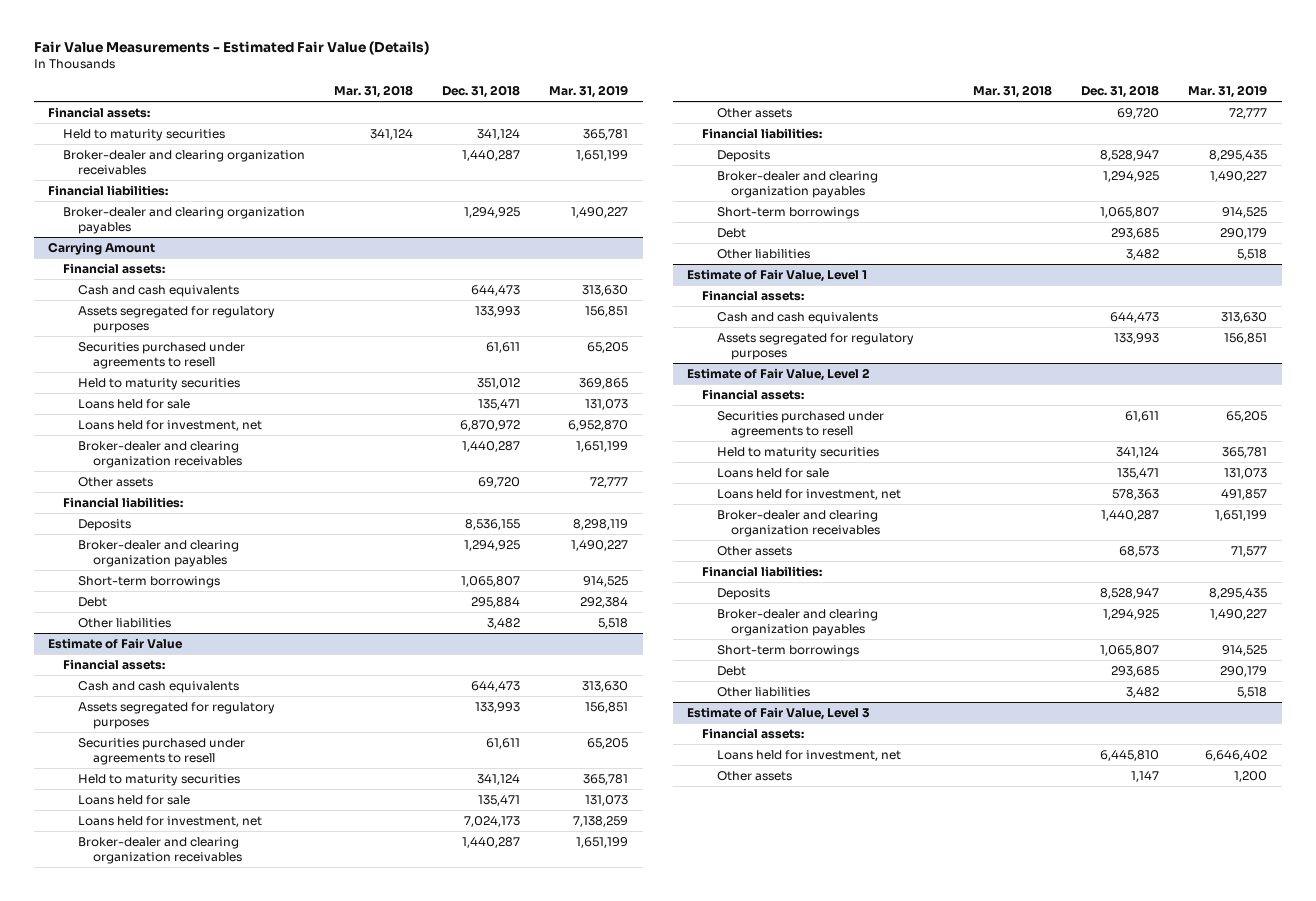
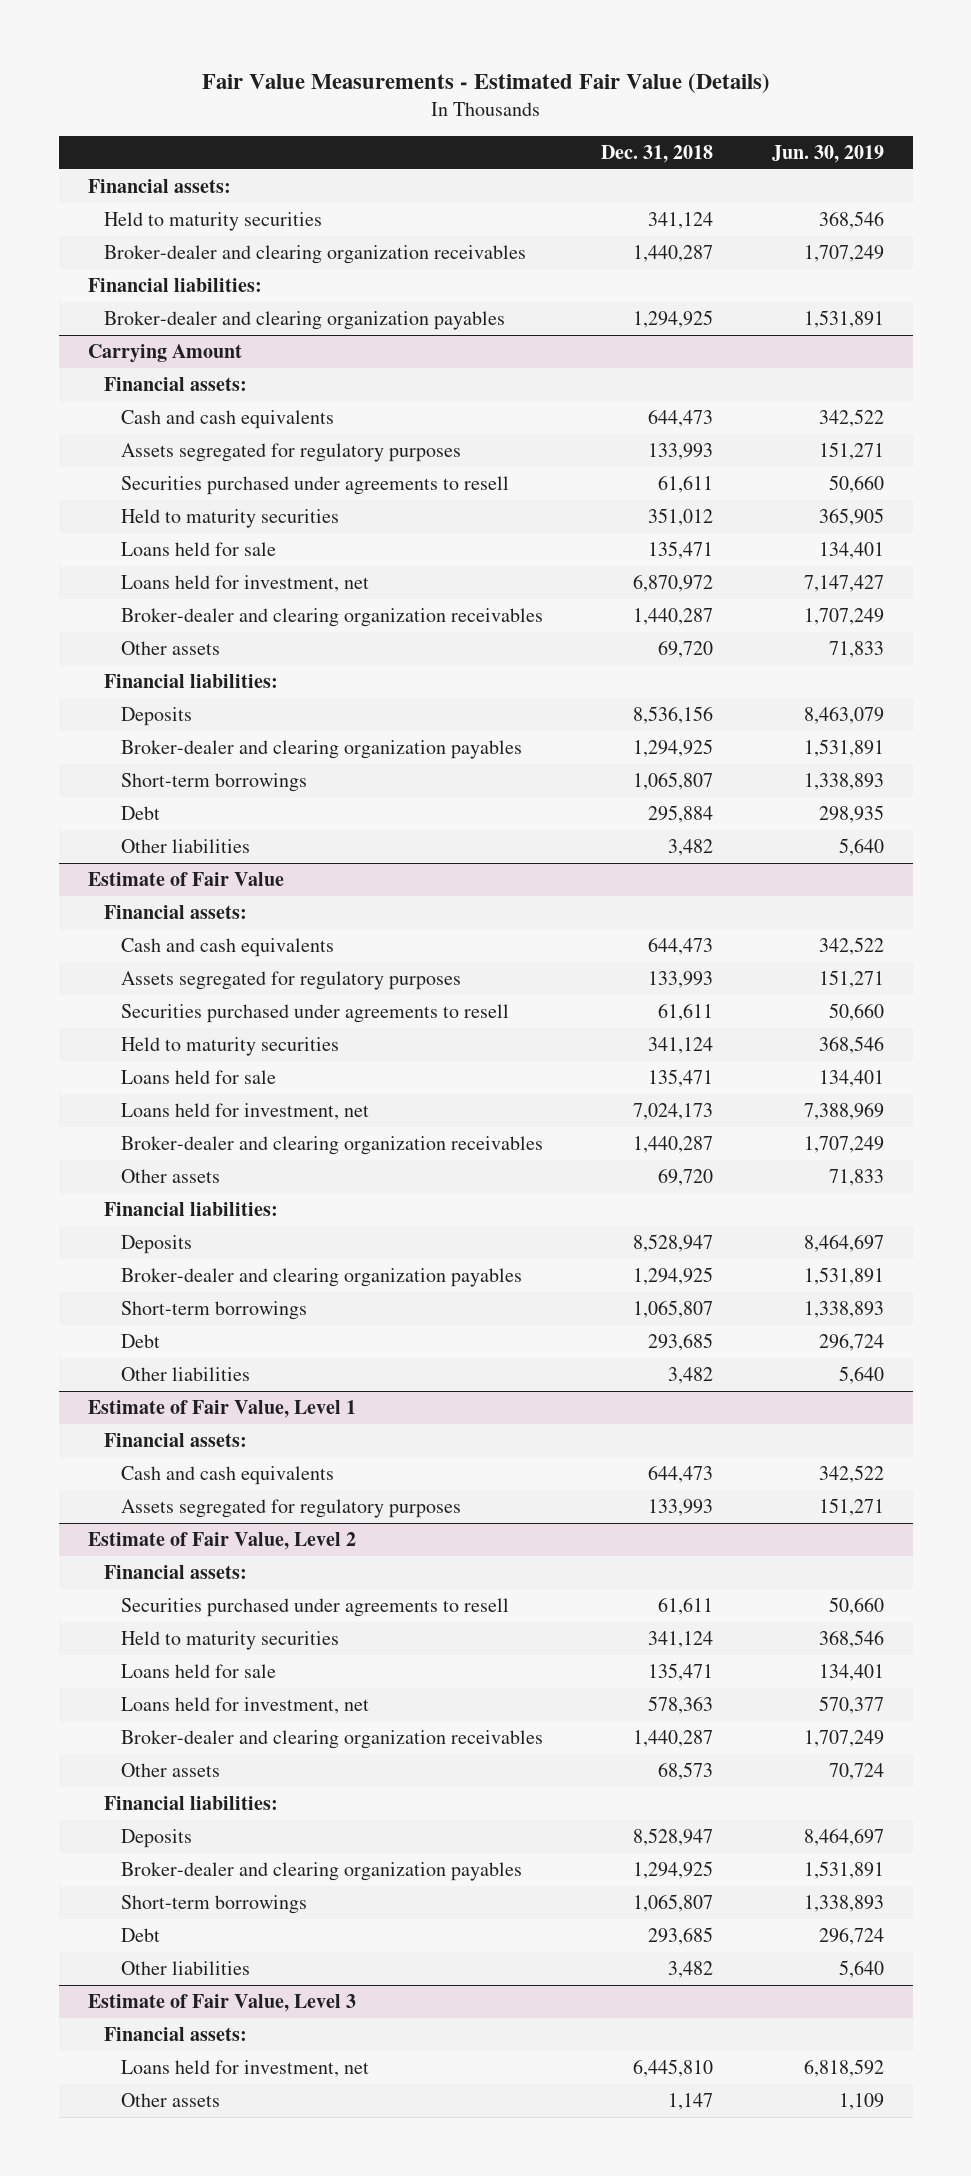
[334,85,414,99] Mar. 31, 2018 -> none
[549,85,629,99] Mar. 31, 2019 -> none
none -> [771,144,884,163] Jun. 30, 2019
[465,518,521,530] 8,536,155 -> [633,705,714,724] 8,536,156

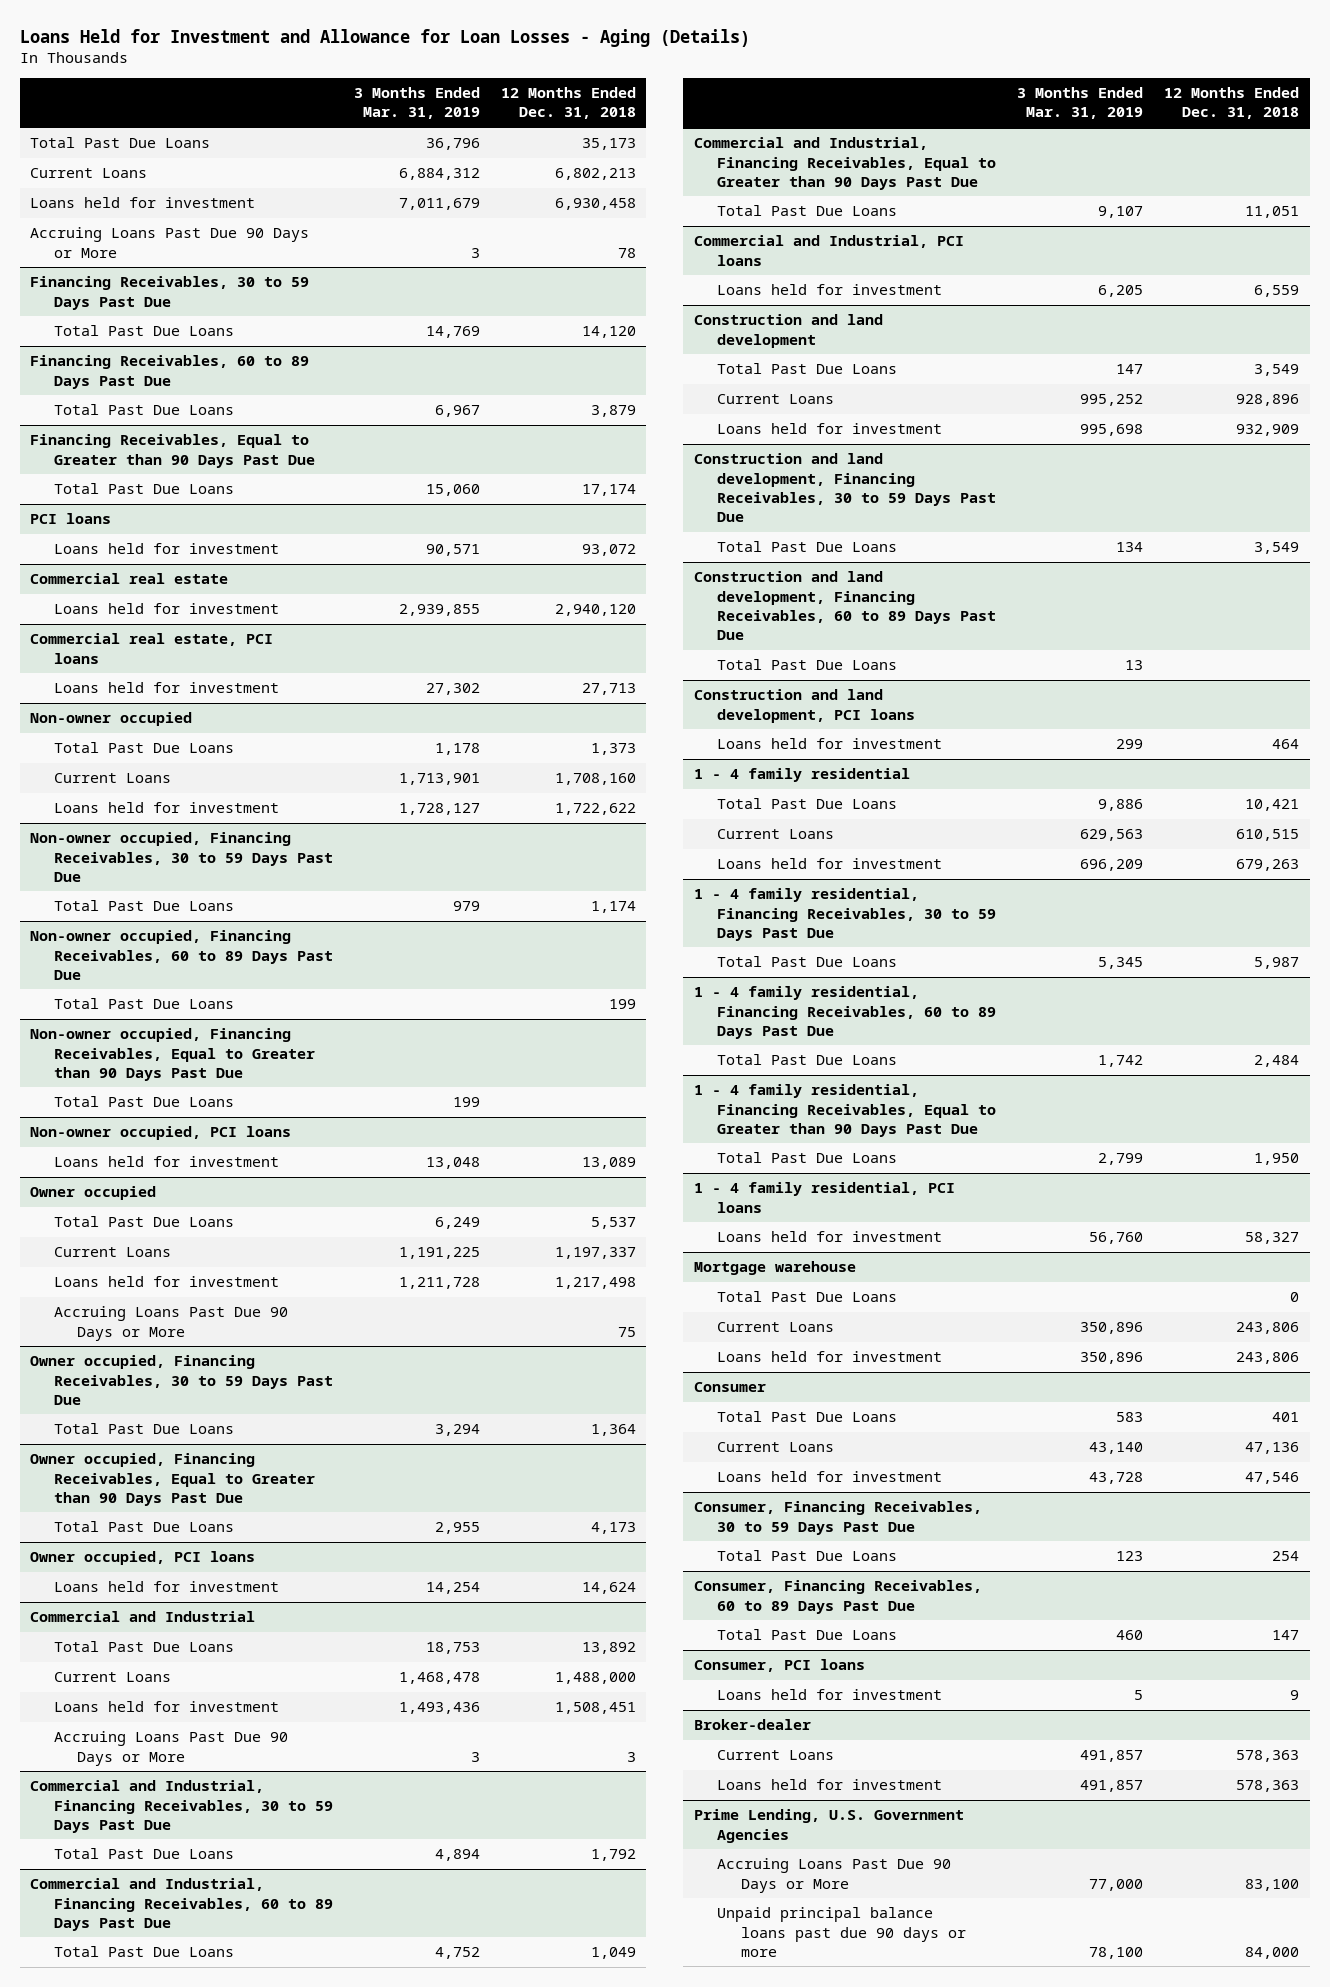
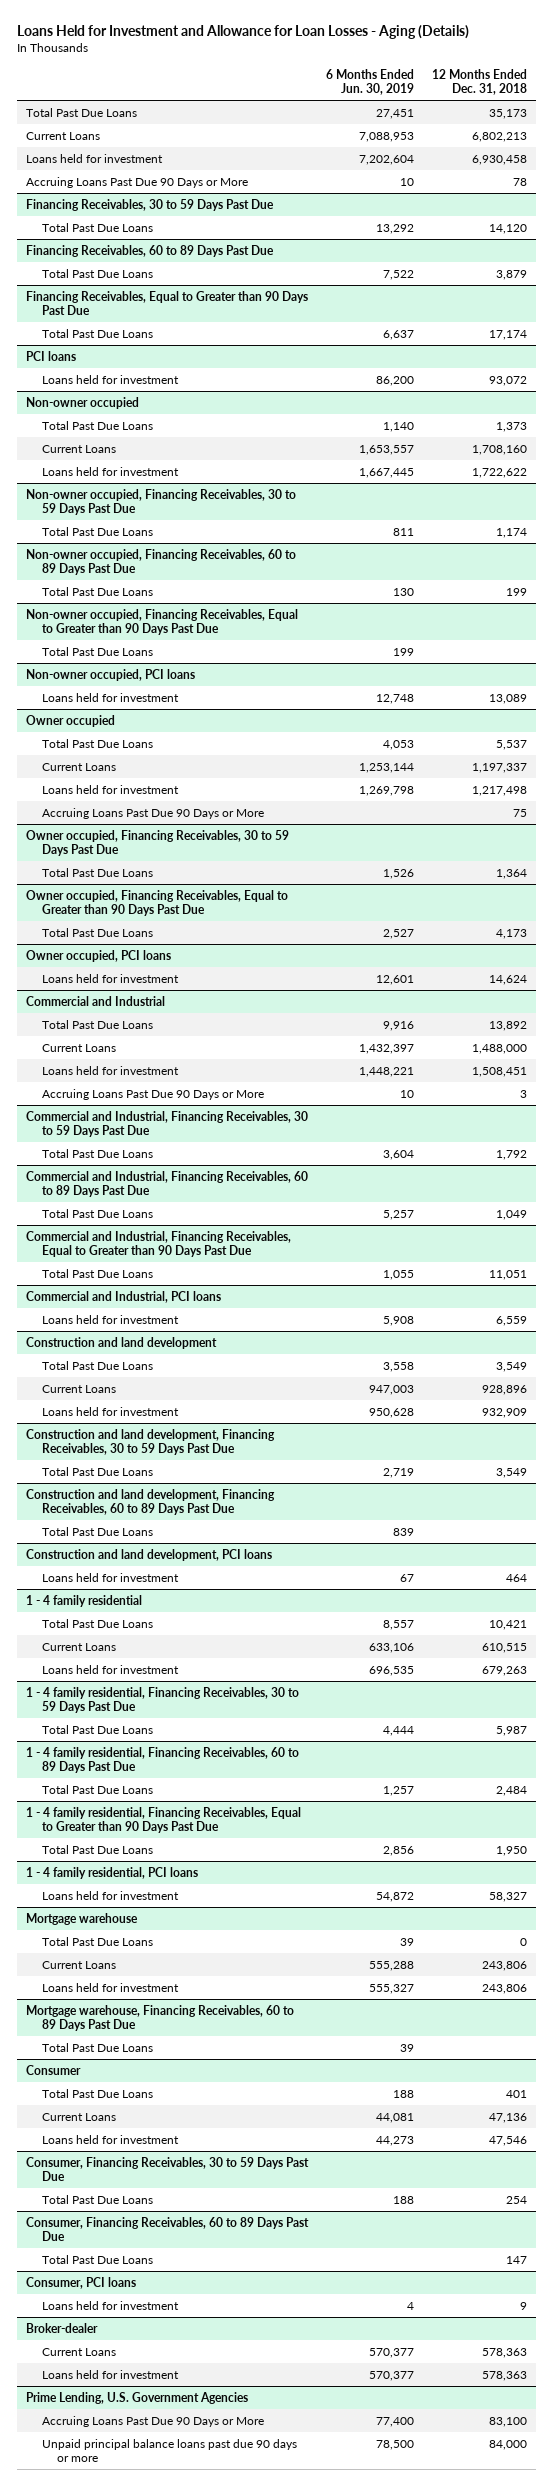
[353,87,480,120] 3 Months Ended Mar. 31, 2019 -> none
none -> [326,69,415,96] 6 Months Ended Jun. 30, 2019
[30,573,229,585] Commercial real estate -> none
[53,603,279,615] Loans held for investment -> none
[30,633,274,664] Commercial real estate, PCI loans -> none
[53,682,279,694] Loans held for investment -> none
none -> [26,2004,295,2031] Mortgage warehouse, Financing Receivables, 60 to 89 Days Past Due
none -> [41,2042,153,2052] Total Past Due Loans

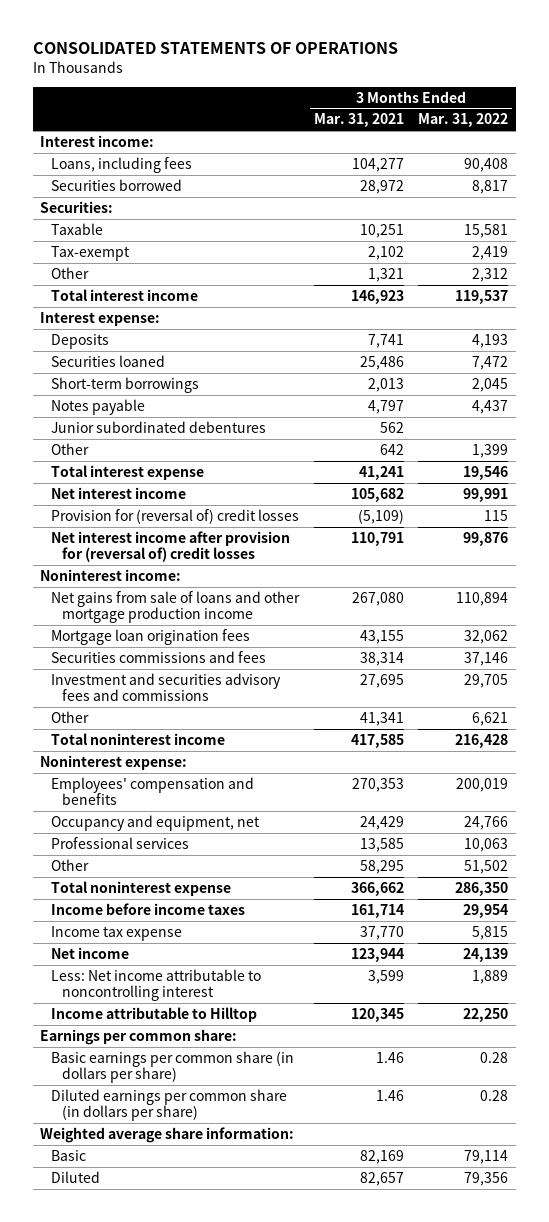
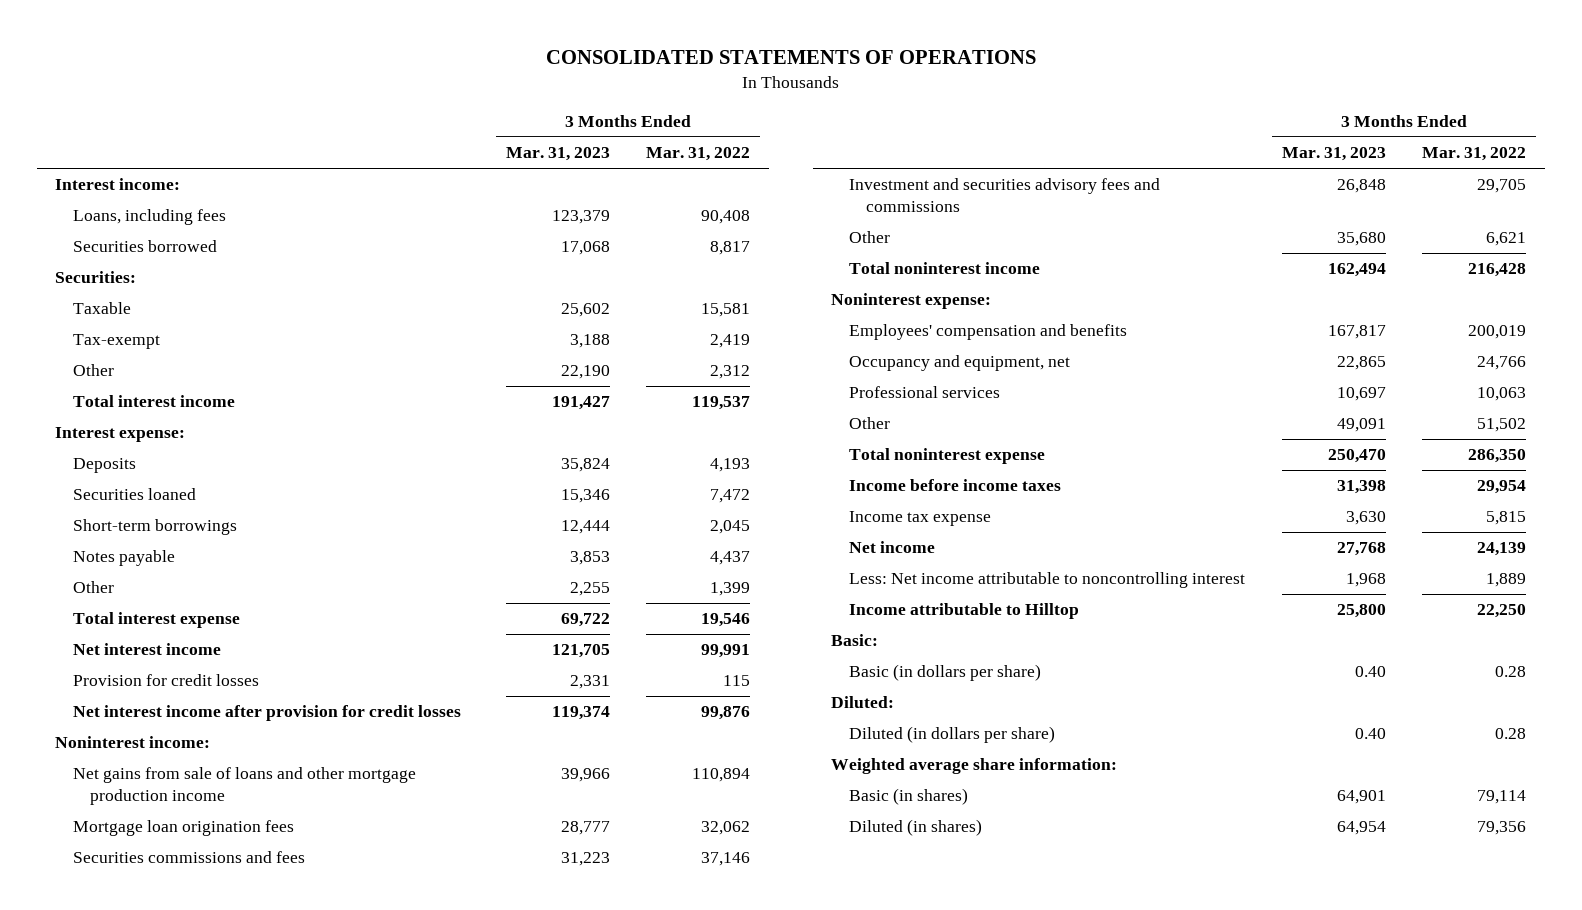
[313,113,404,128] Mar. 31, 2021 -> none
none -> [505,147,610,162] Mar. 31, 2023
[51,420,267,433] Junior subordinated debentures -> none
[51,508,300,524] Provision for (reversal of) credit losses -> [72,674,259,687] Provision for credit losses
[51,530,291,562] Net interest income after provision for (reversal of) credit losses -> [72,705,461,722] Net interest income after provision for credit losses
[40,1028,238,1045] Earnings per common share: -> none
none -> [831,634,879,647] Basic:
[51,1050,295,1083] Basic earnings per common share (in dollars per share) -> [848,664,1041,682] Basic (in dollars per share)
none -> [831,696,895,709] Diluted:
[51,1088,288,1121] Diluted earnings per common share (in dollars per share) -> [848,726,1055,744] Diluted (in dollars per share)
[51,1149,87,1161] Basic -> [848,788,968,806] Basic (in shares)
[51,1170,101,1183] Diluted -> [848,819,982,837] Diluted (in shares)

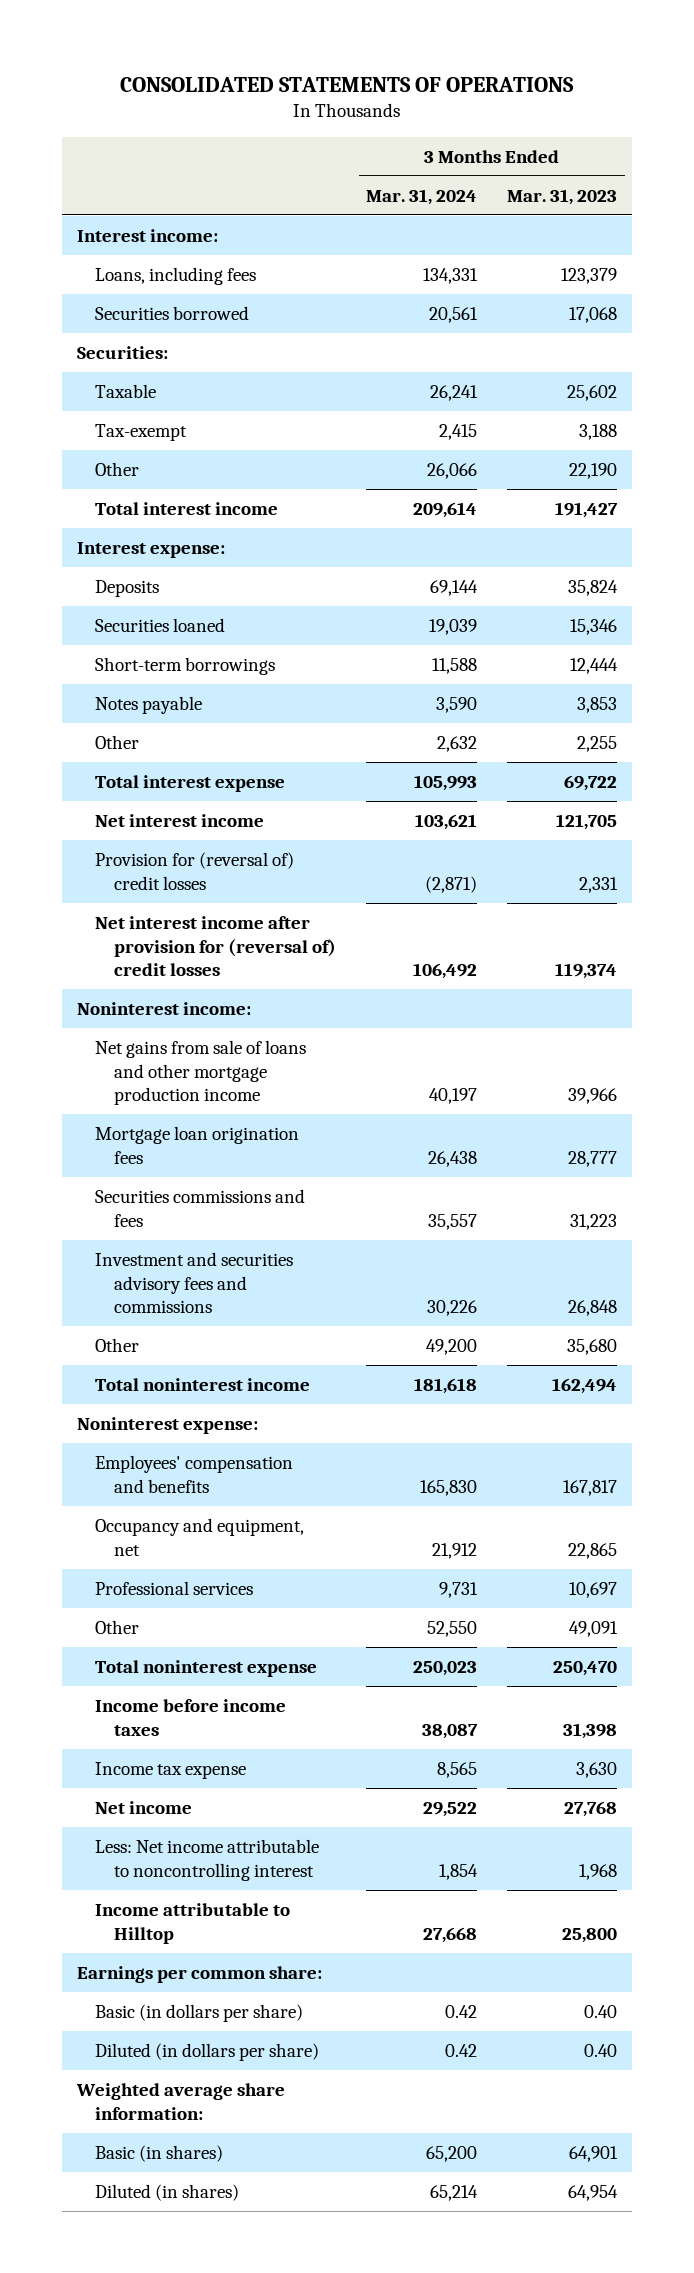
[646,147,751,162] Mar. 31, 2022 -> none
none -> [366,188,478,205] Mar. 31, 2024
[72,674,259,687] Provision for credit losses -> [95,852,295,890] Provision for (reversal of) credit losses
[72,705,461,722] Net interest income after provision for credit losses -> [95,916,337,977] Net interest income after provision for (reversal of) credit losses
[831,634,879,647] Basic: -> none
none -> [76,1966,322,1984] Earnings per common share:
[831,696,895,709] Diluted: -> none

